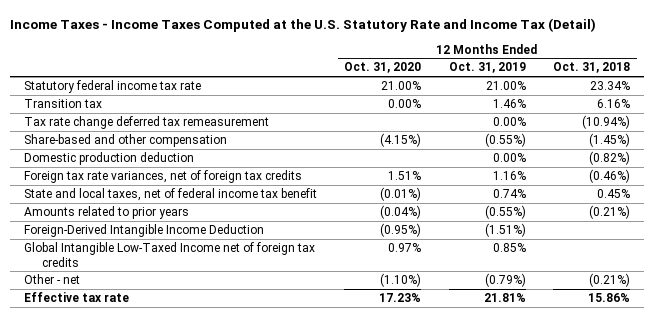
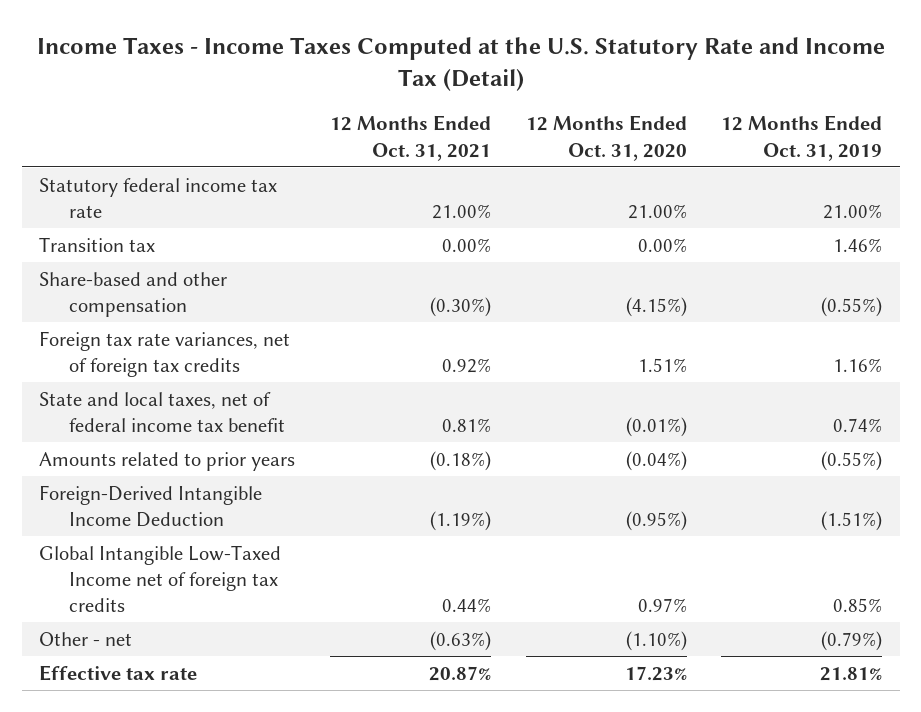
[553,62,631,74] Oct. 31, 2018 -> none
none -> [329,115,491,161] 12 Months Ended Oct. 31, 2021
[24,116,270,130] Tax rate change deferred tax remeasurement -> none
[24,152,195,166] Domestic production deduction -> none

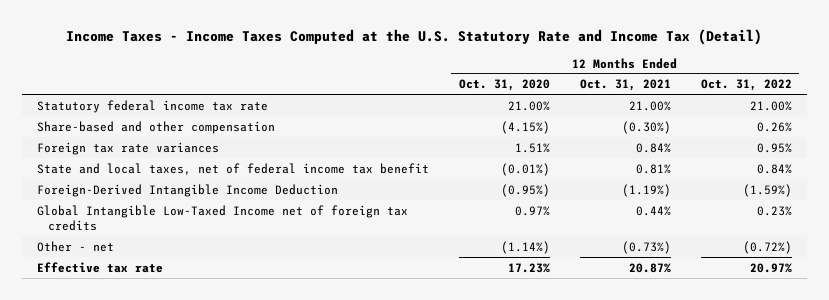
[721,115,883,161] 12 Months Ended Oct. 31, 2019 -> none
none -> [700,79,792,92] Oct. 31, 2022
[39,236,156,252] Transition tax -> none
[39,330,291,377] Foreign tax rate variances, net of foreign tax credits -> [36,141,219,155] Foreign tax rate variances
[441,357,491,373] 0.92% -> [635,142,671,153] 0.84%
[39,451,296,471] Amounts related to prior years -> none
[429,630,491,651] (0.63%) -> [621,240,671,254] (0.73%)
[625,630,687,651] (1.10%) -> [500,240,550,254] (1.14%)

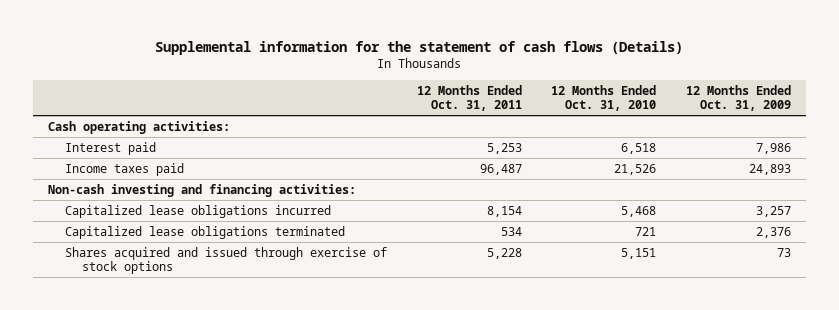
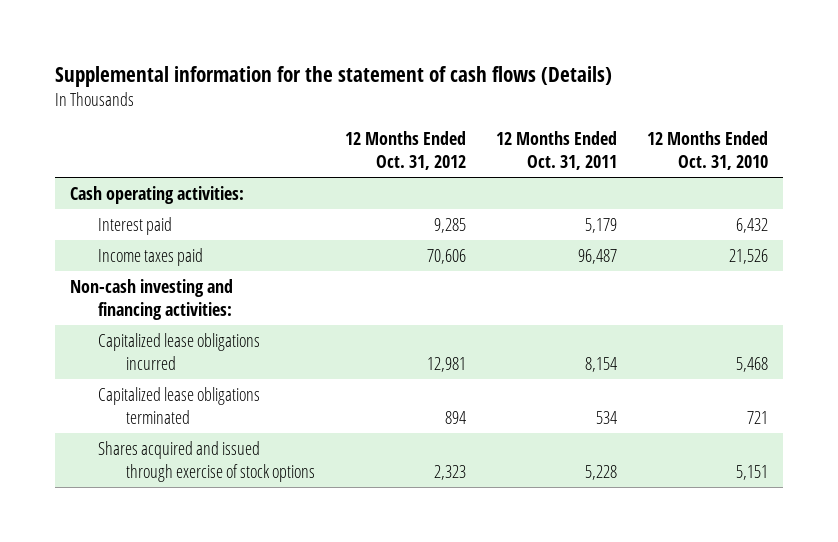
[685,84,791,112] 12 Months Ended Oct. 31, 2009 -> none
none -> [345,131,467,171] 12 Months Ended Oct. 31, 2012
[486,142,522,154] 5,253 -> [585,217,618,233] 5,179
[621,142,657,154] 6,518 -> [736,217,769,233] 6,432

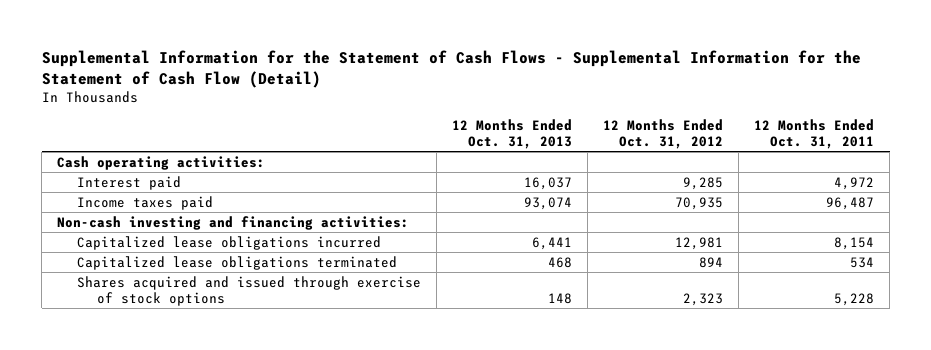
[54,66,612,88] Supplemental information for the statement of cash flows (Details) -> [41,49,861,88] Supplemental Information for the Statement of Cash Flows - Supplemental Information for the Statement of Cash Flow (Detail)
[647,131,769,171] 12 Months Ended Oct. 31, 2010 -> none
none -> [452,118,573,150] 12 Months Ended Oct. 31, 2013
[585,217,618,233] 5,179 -> [834,176,875,190] 4,972
[427,248,467,264] 70,606 -> [675,196,724,210] 70,935

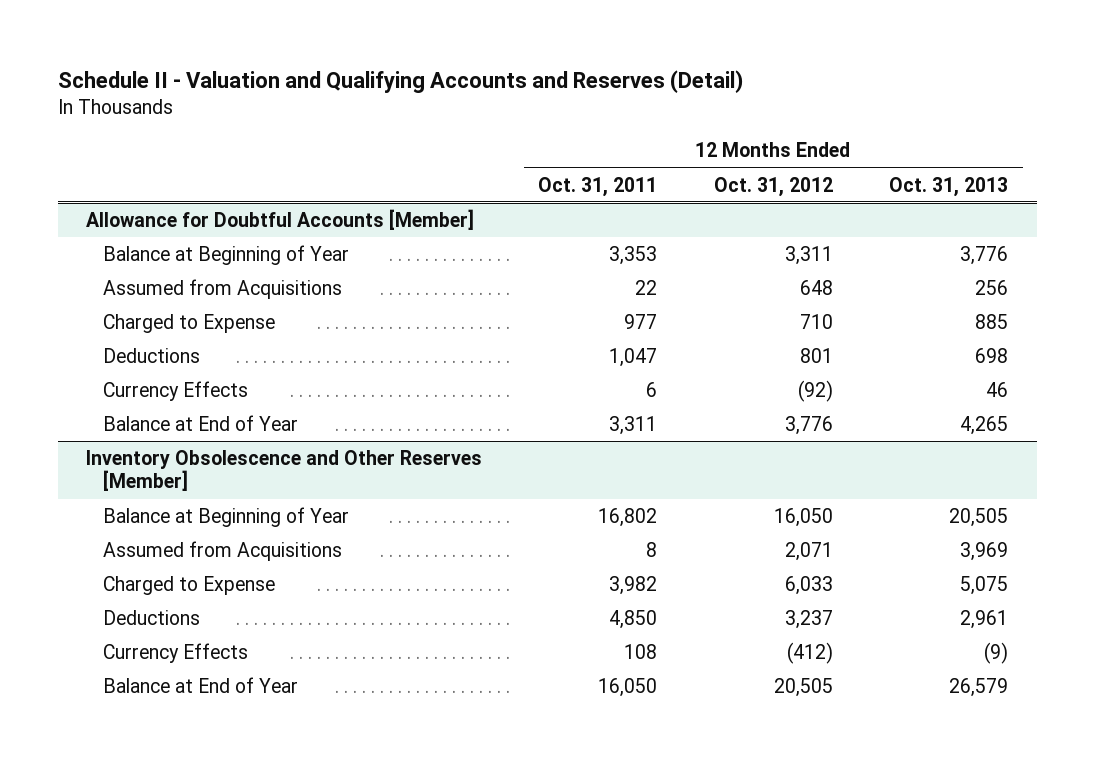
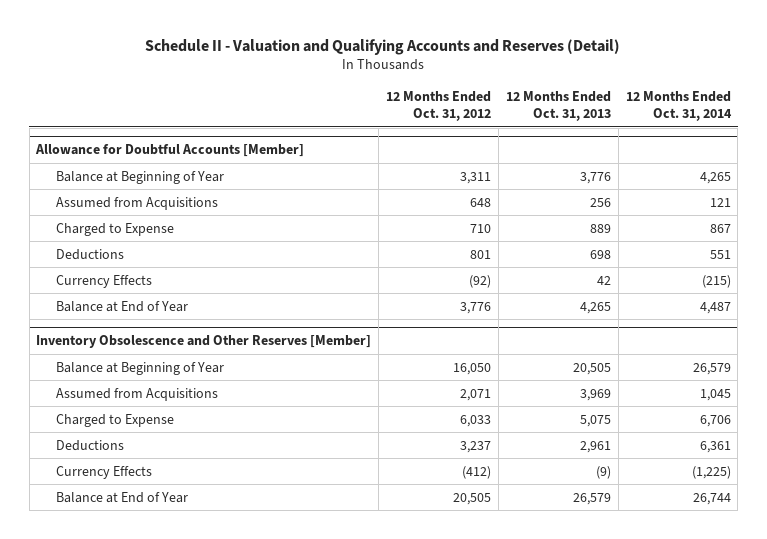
[538,176,658,197] Oct. 31, 2011 -> none
none -> [625,90,732,122] 12 Months Ended Oct. 31, 2014
[975,314,1009,330] 885 -> [589,223,611,233] 889
[986,382,1009,398] 46 -> [596,275,611,285] 42

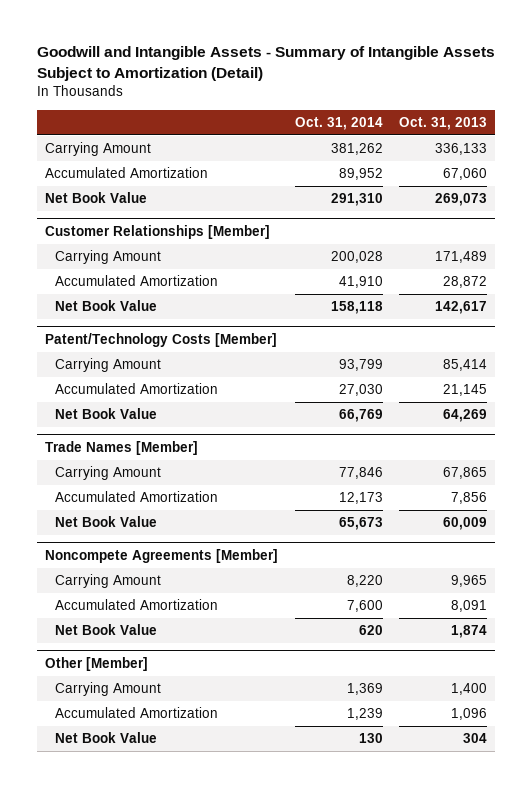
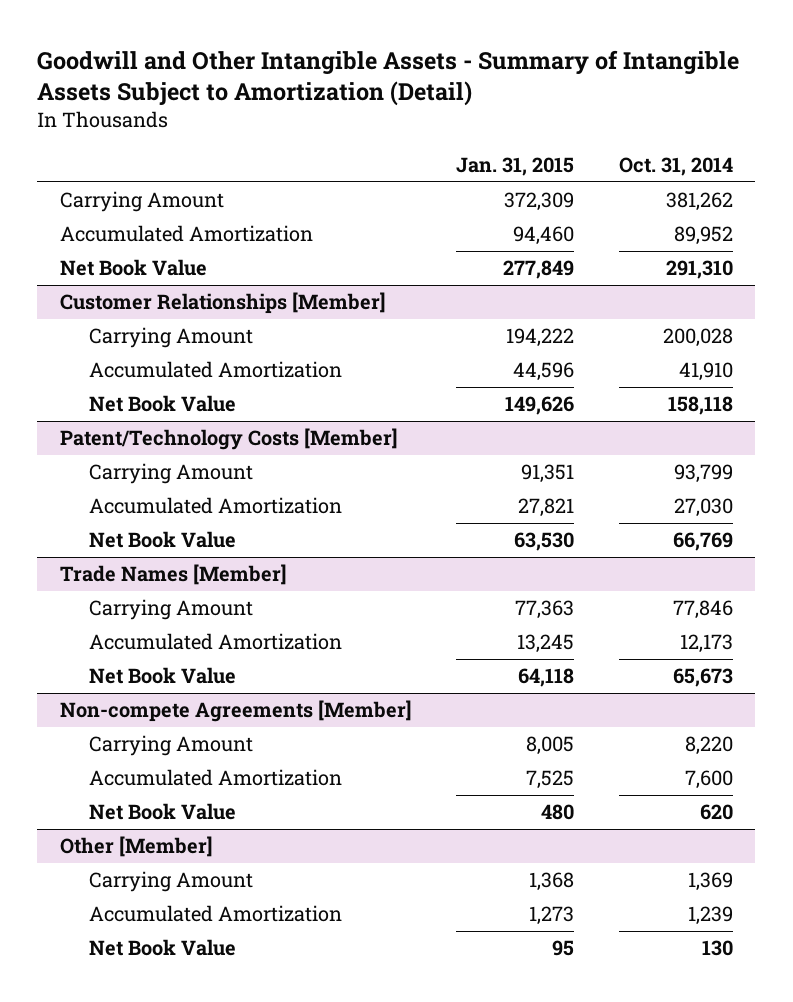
[36,46,495,82] Goodwill and Intangible Assets - Summary of Intangible Assets Subject to Amortization (Detail) -> [37,49,740,107] Goodwill and Other Intangible Assets - Summary of Intangible Assets Subject to Amortization (Detail)
[399,116,488,130] Oct. 31, 2013 -> none
none -> [456,157,575,177] Jan. 31, 2015
[44,548,278,563] Noncompete Agreements [Member] -> [59,700,412,723] Non-compete Agreements [Member]

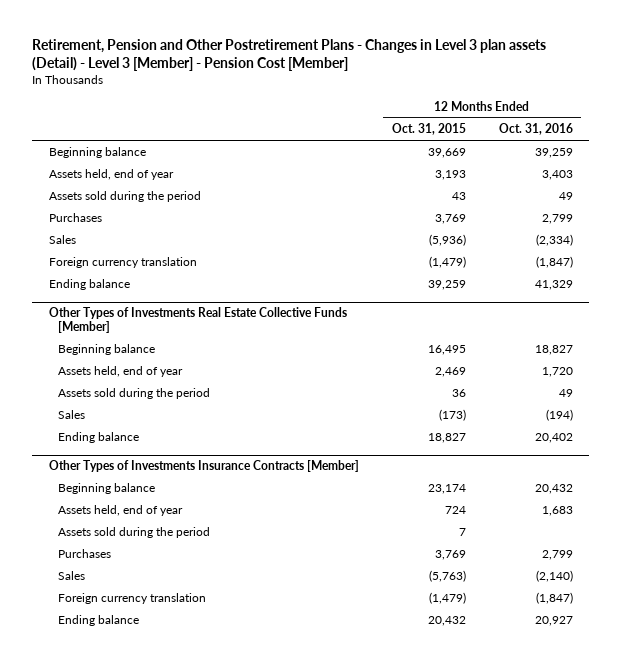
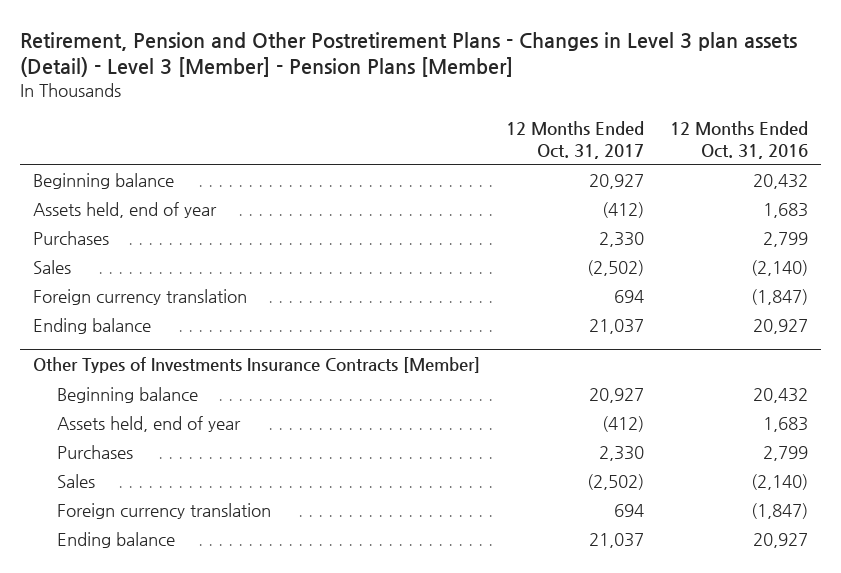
[32,39,547,72] Retirement, Pension and Other Postretirement Plans - Changes in Level 3 plan assets (Detail) - Level 3 [Member] - Pension Cost [Member] -> [19,31,797,78] Retirement, Pension and Other Postretirement Plans - Changes in Level 3 plan assets (Detail) - Level 3 [Member] - Pension Plans [Member]
[391,123,466,136] Oct. 31, 2015 -> none
none -> [505,121,644,159] 12 Months Ended Oct. 31, 2017
[48,191,201,203] Assets sold during the period -> none
[534,148,573,159] 39,259 -> [752,173,808,189] 20,432
[541,170,573,181] 3,403 -> [762,202,808,218] 1,683
[535,234,573,247] (2,334) -> [750,259,808,276] (2,140)
[48,307,347,334] Other Types of Investments Real Estate Collective Funds [Member] -> none
[58,344,156,356] Beginning balance -> none
[58,366,184,378] Assets held, end of year -> none
[58,388,211,400] Assets sold during the period -> none
[58,410,86,420] Sales -> none
[58,432,140,444] Ending balance -> none
[534,280,573,291] 41,329 -> [752,318,808,334] 20,927
[58,527,211,539] Assets sold during the period -> none

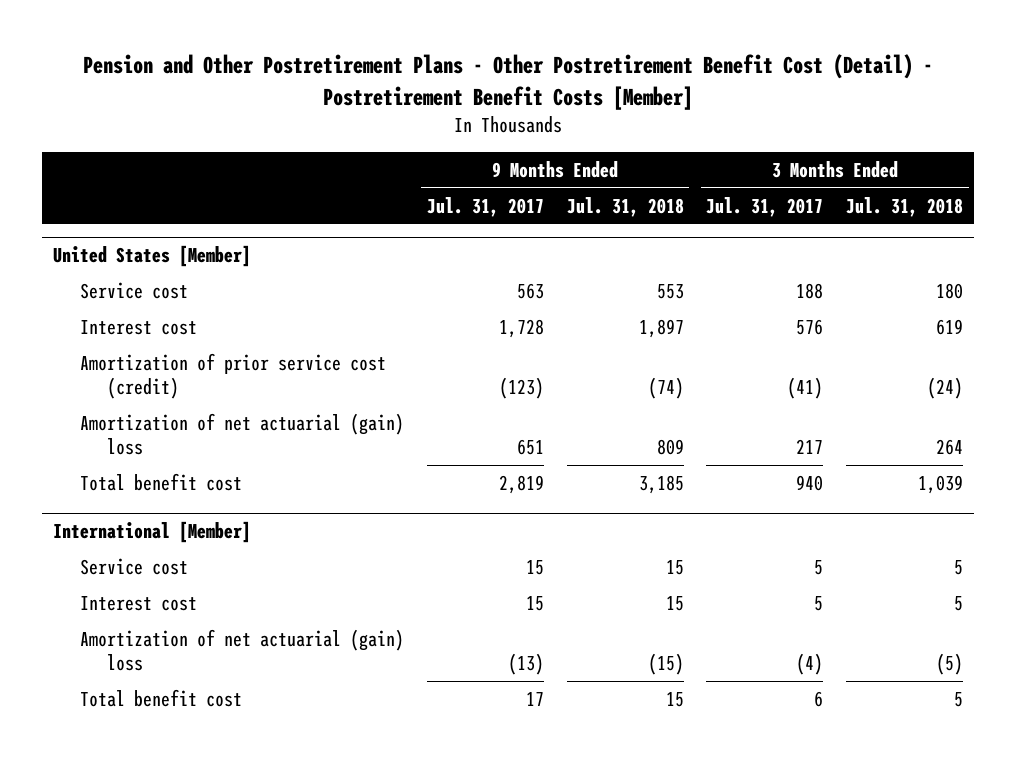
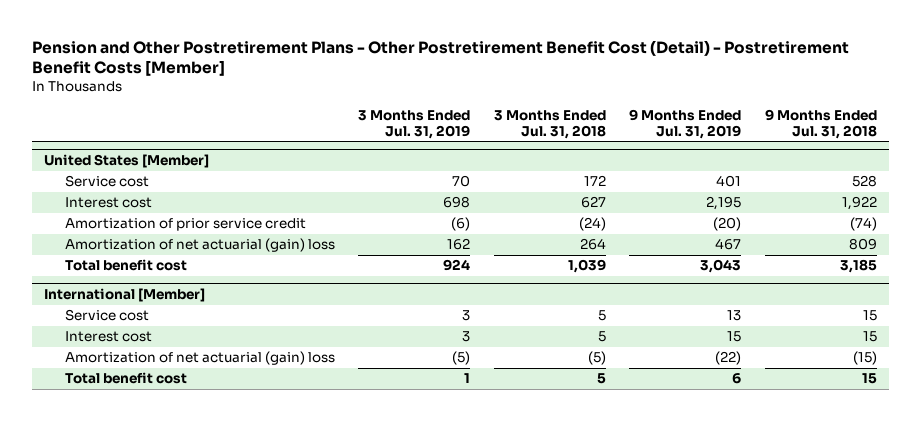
[426,196,544,217] Jul. 31, 2017 -> none
[706,196,824,217] Jul. 31, 2017 -> none
none -> [358,109,471,139] 3 Months Ended Jul. 31, 2019
none -> [629,108,742,139] 9 Months Ended Jul. 31, 2019
[656,283,684,299] 553 -> [851,175,877,188] 528
[936,282,964,299] 180 -> [583,175,606,187] 172
[638,318,684,338] 1,897 -> [841,196,877,211] 1,922
[936,318,964,335] 619 -> [580,196,606,209] 627
[80,352,387,400] Amortization of prior service cost (credit) -> [64,218,306,232] Amortization of prior service credit

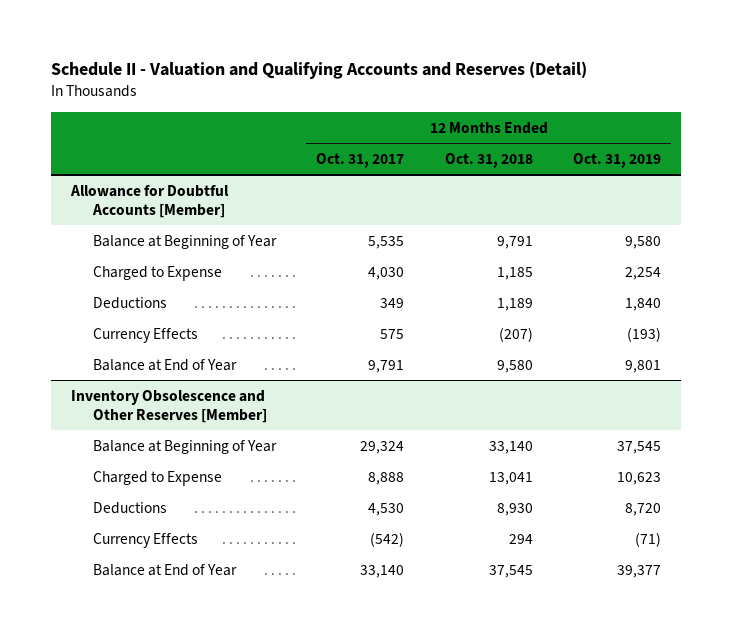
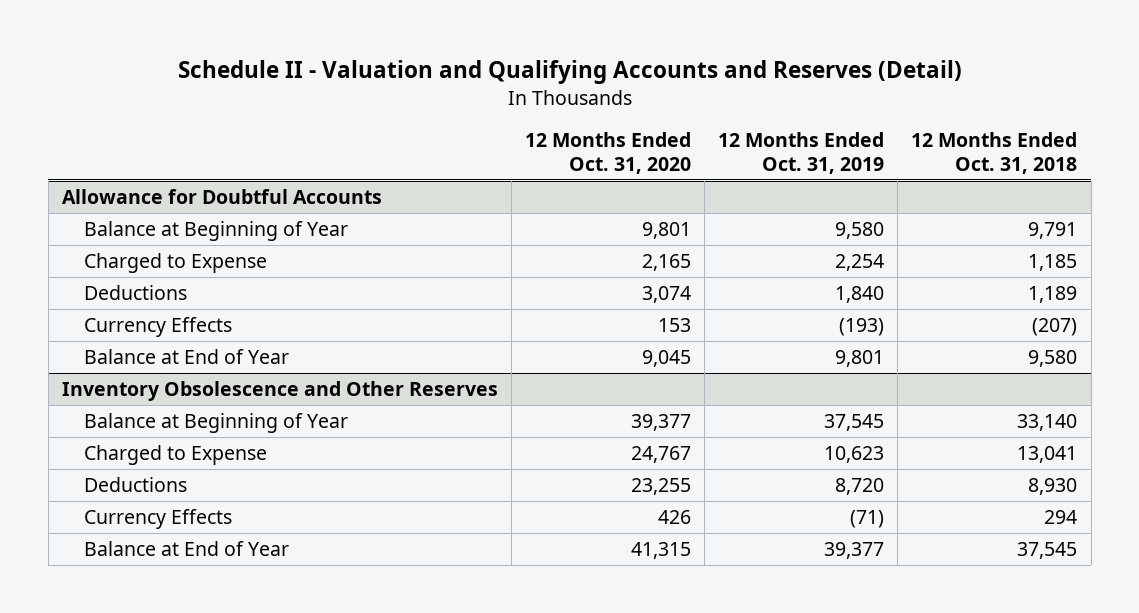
[316,152,405,168] Oct. 31, 2017 -> none
none -> [524,132,691,174] 12 Months Ended Oct. 31, 2020
[70,184,230,218] Allowance for Doubtful Accounts [Member] -> [61,189,382,205] Allowance for Doubtful Accounts
[71,389,268,423] Inventory Obsolescence and Other Reserves [Member] -> [61,381,498,402] Inventory Obsolescence and Other Reserves

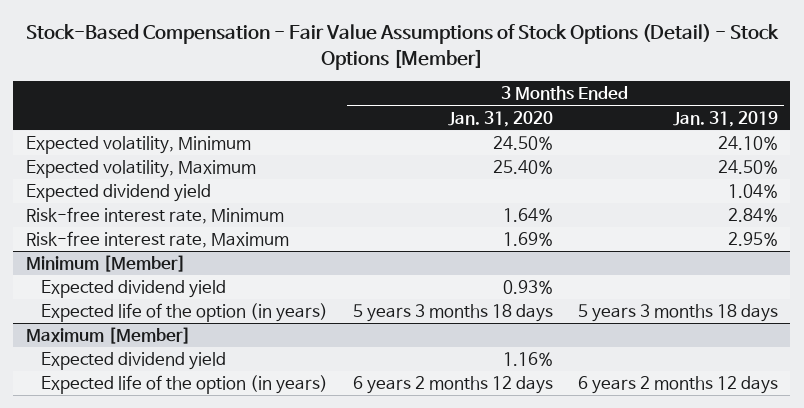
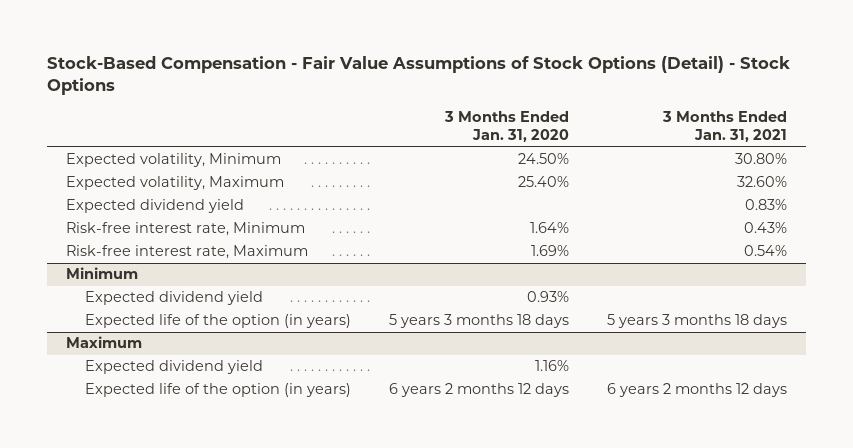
[25,24,779,70] Stock-Based Compensation - Fair Value Assumptions of Stock Options (Detail) - Stock Options [Member] -> [46,55,790,96] Stock-Based Compensation - Fair Value Assumptions of Stock Options (Detail) - Stock Options
[672,110,778,127] Jan. 31, 2019 -> none
none -> [662,110,788,143] 3 Months Ended Jan. 31, 2021
[25,255,186,273] Minimum [Member] -> [65,267,138,280] Minimum
[25,327,191,345] Maximum [Member] -> [65,336,142,349] Maximum

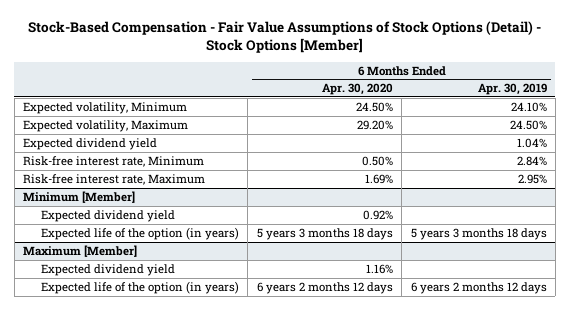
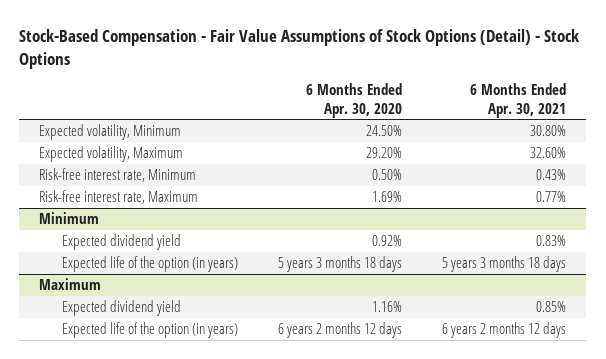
[27,21,541,54] Stock-Based Compensation - Fair Value Assumptions of Stock Options (Detail) - Stock Options [Member] -> [19,28,580,69] Stock-Based Compensation - Fair Value Assumptions of Stock Options (Detail) - Stock Options
[477,83,547,96] Apr. 30, 2019 -> none
none -> [470,83,567,118] 6 Months Ended Apr. 30, 2021
[23,137,158,150] Expected dividend yield -> none
[23,190,136,203] Minimum [Member] -> [39,212,100,225] Minimum
[23,244,138,257] Maximum [Member] -> [39,278,102,291] Maximum

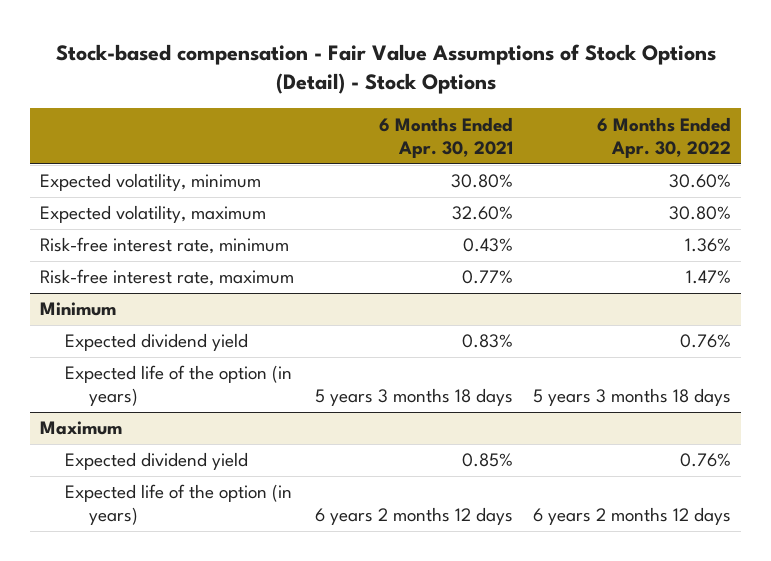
[19,28,580,69] Stock-Based Compensation - Fair Value Assumptions of Stock Options (Detail) - Stock Options -> [55,43,716,95] Stock-based compensation - Fair Value Assumptions of Stock Options (Detail) - Stock Options
[306,83,403,118] 6 Months Ended Apr. 30, 2020 -> none
none -> [596,116,731,158] 6 Months Ended Apr. 30, 2022
[39,124,182,141] Expected volatility, Minimum -> [40,173,262,192] Expected volatility, minimum
[39,146,184,163] Expected volatility, Maximum -> [40,205,267,224] Expected volatility, maximum
[39,168,197,183] Risk-free interest rate, Minimum -> [40,237,290,255] Risk-free interest rate, minimum
[39,190,199,205] Risk-free interest rate, Maximum -> [40,269,295,287] Risk-free interest rate, maximum

